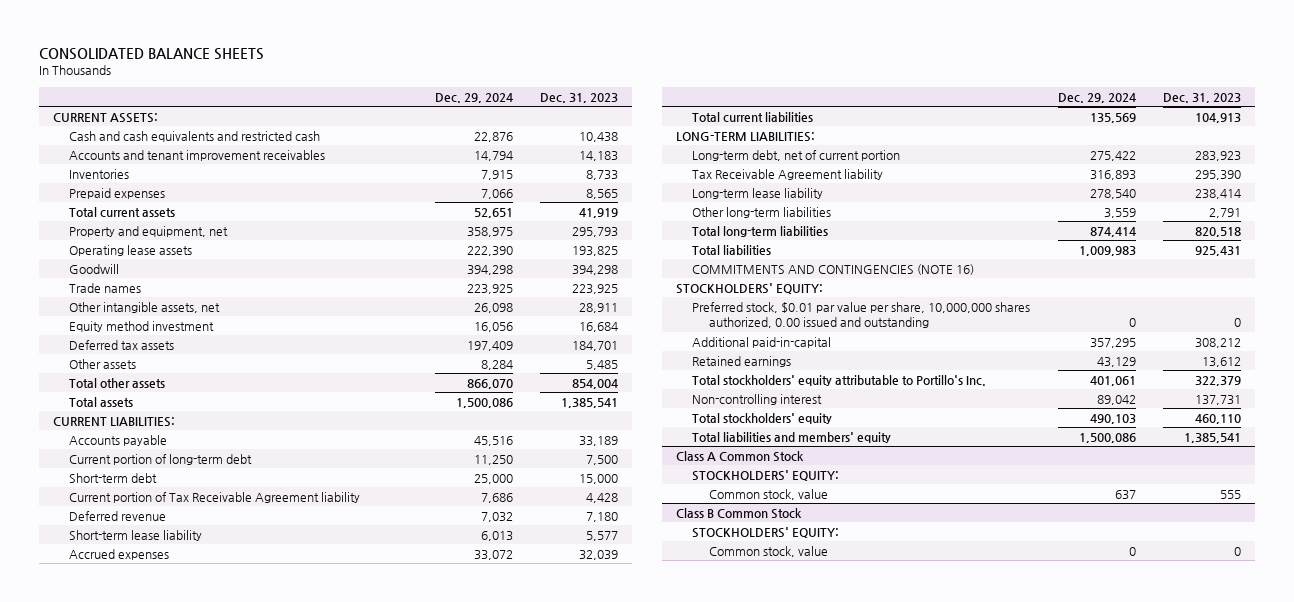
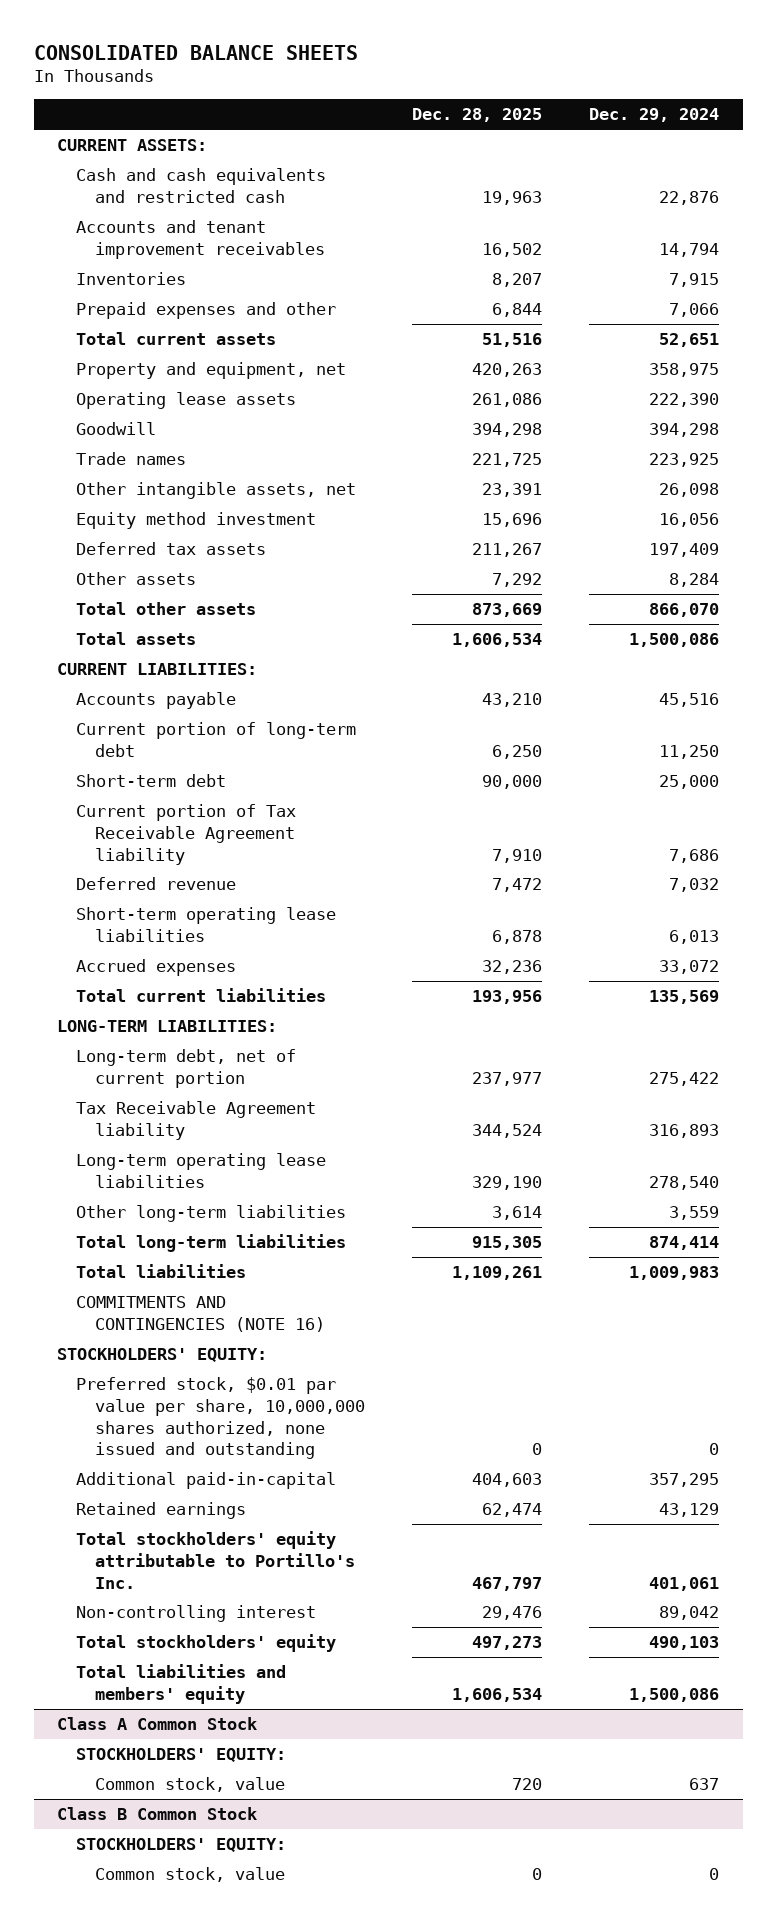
[540,92,619,103] Dec. 31, 2023 -> none
none -> [412,108,543,123] Dec. 28, 2025
[69,187,166,199] Prepaid expenses -> [76,302,337,320] Prepaid expenses and other
[69,529,203,541] Short-term lease liability -> [76,907,337,942] Short-term operating lease liabilities
[692,187,824,199] Long-term lease liability -> [76,1153,327,1188] Long-term operating lease liabilities
[692,301,1031,329] Preferred stock, $0.01 par value per share, 10,000,000 shares authorized, 0.00 issued and outstanding -> [76,1377,366,1460] Preferred stock, $0.01 par value per share, 10,000,000 shares authorized, none issued and outstanding

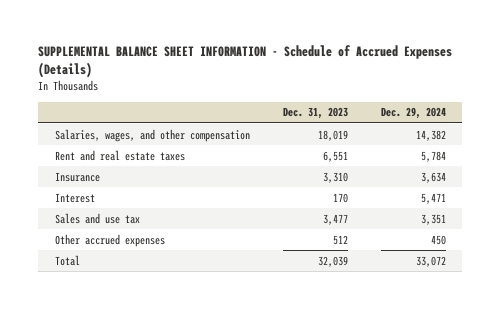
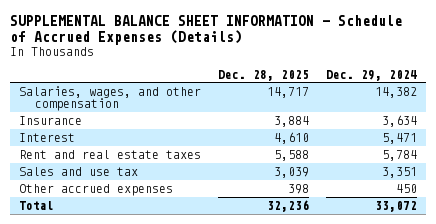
[282,107,348,120] Dec. 31, 2023 -> none
none -> [218,69,310,81] Dec. 28, 2025
[54,149,185,161] Rent and real estate taxes -> [18,149,201,159] Rent and real estate taxes

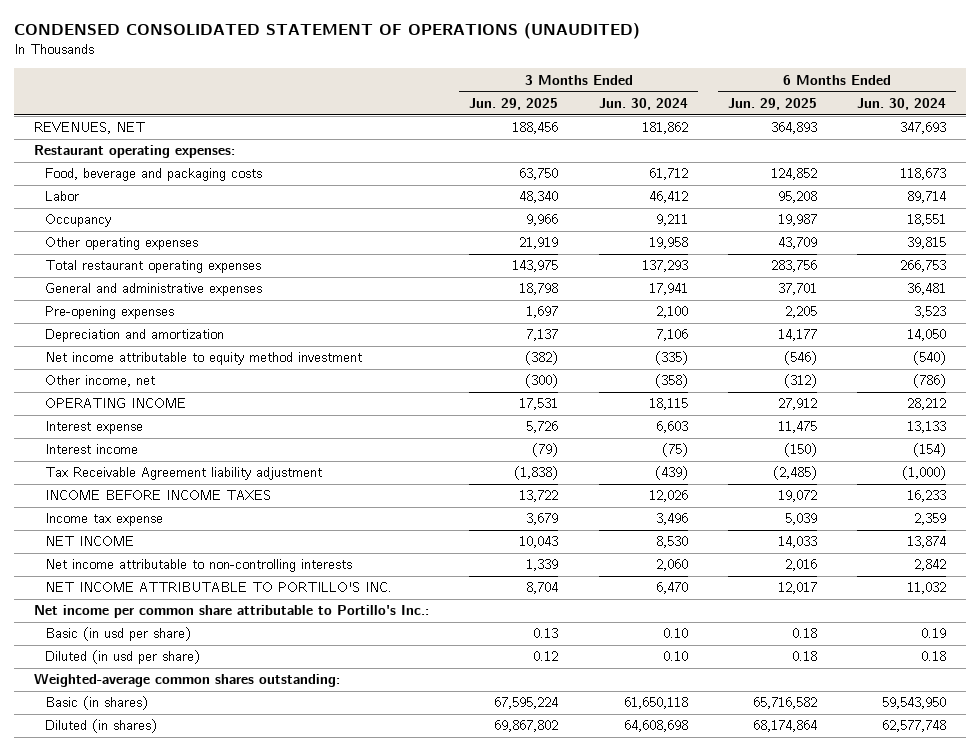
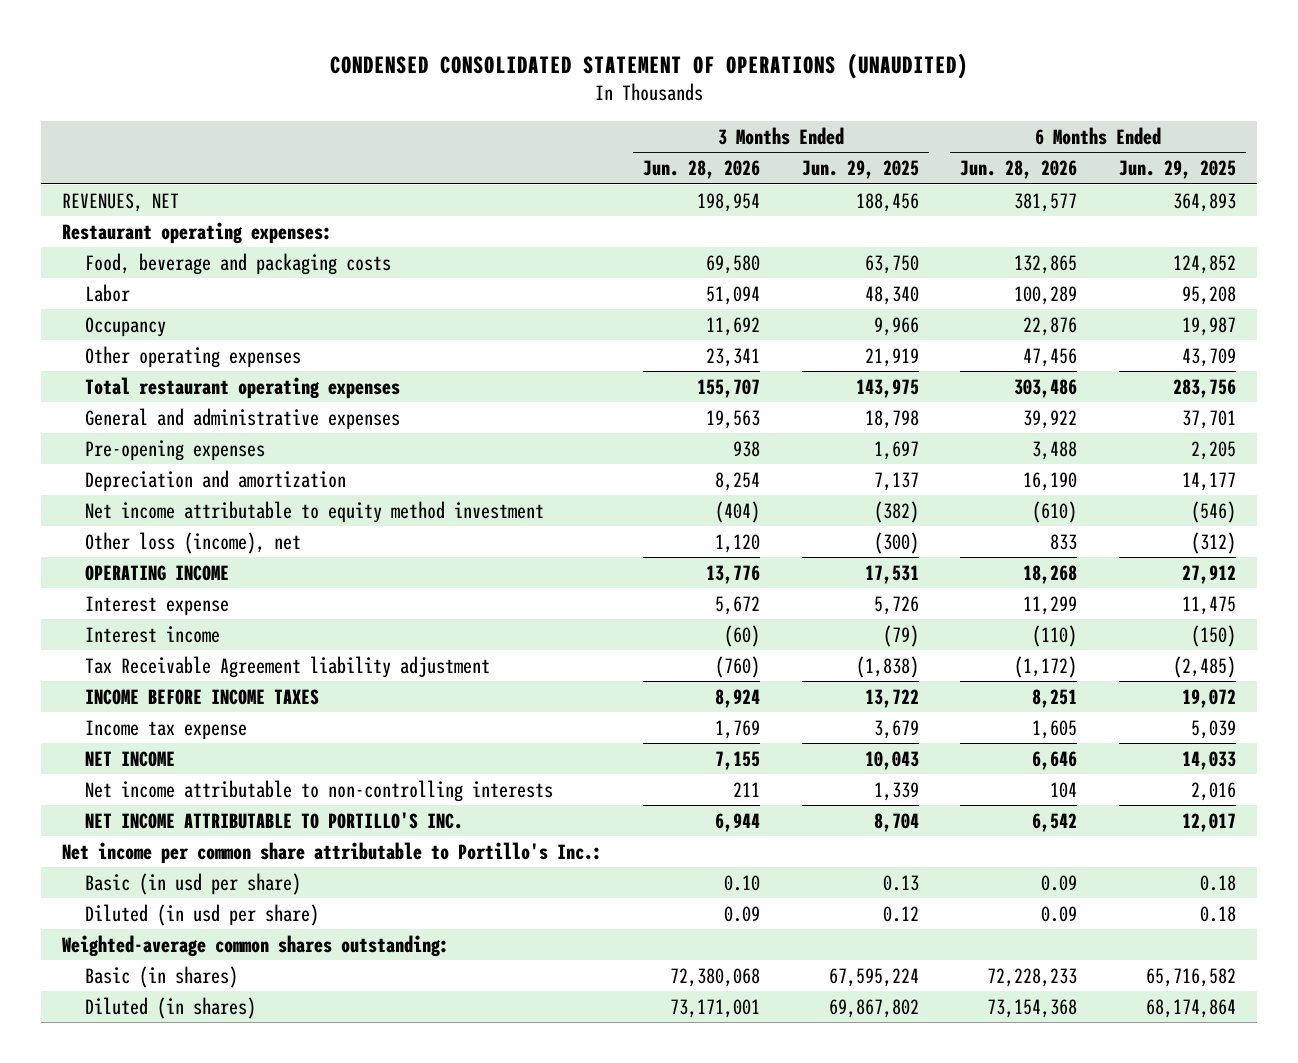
[598,97,688,110] Jun. 30, 2024 -> none
[857,97,947,110] Jun. 30, 2024 -> none
none -> [643,160,761,180] Jun. 28, 2026
none -> [960,160,1078,180] Jun. 28, 2026
[44,375,155,388] Other income, net -> [85,531,302,554] Other loss (income), net

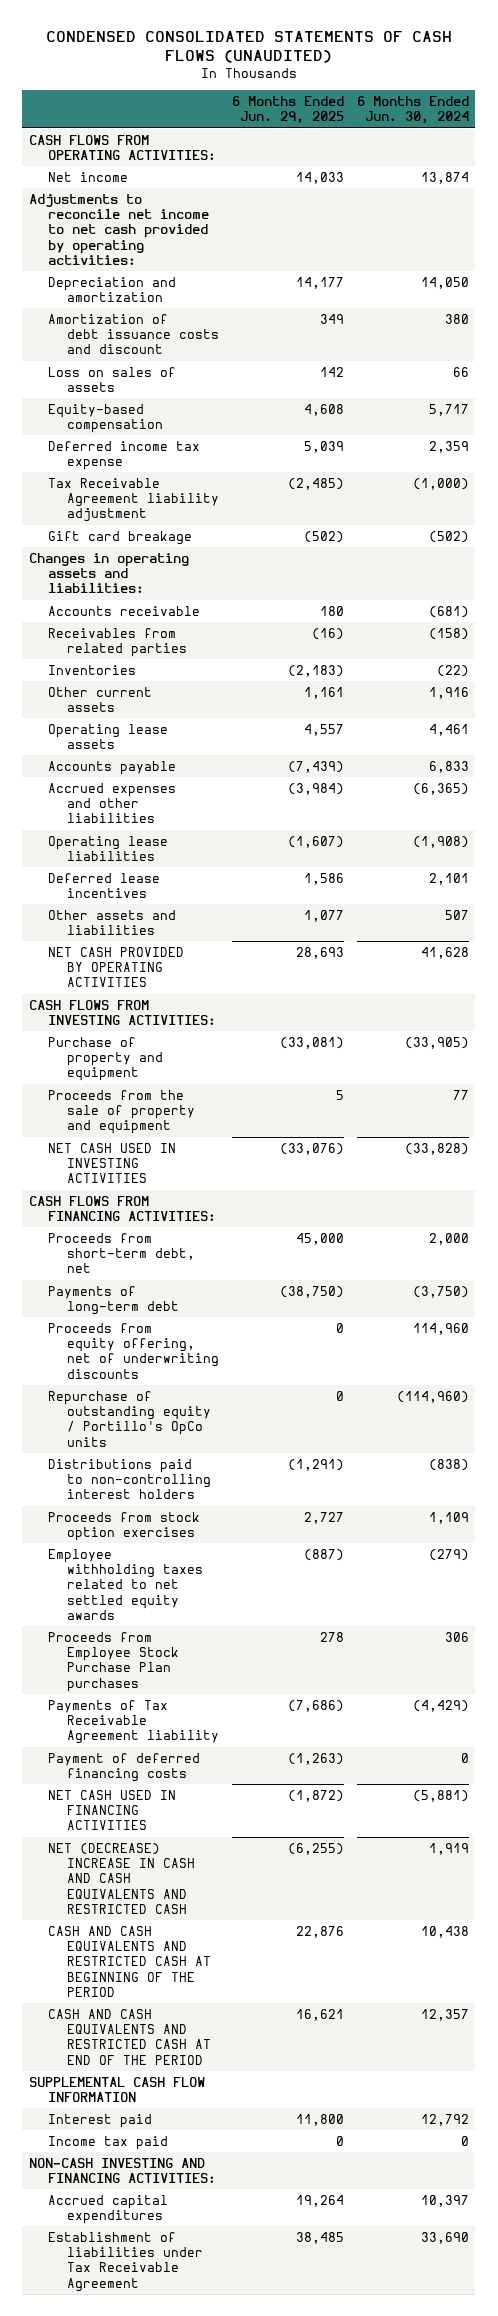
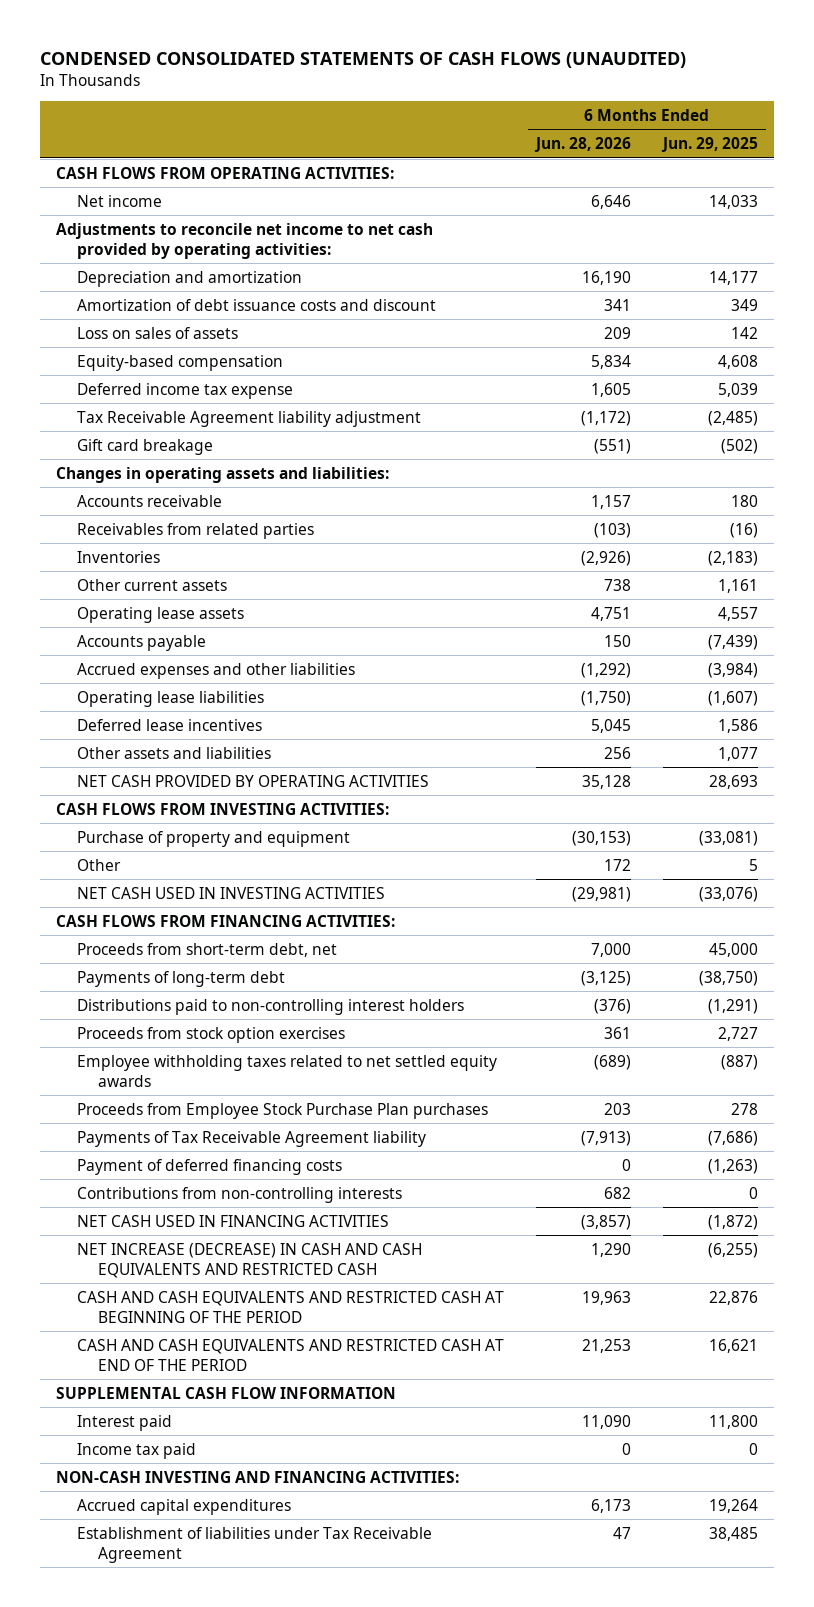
[356,96,469,125] 6 Months Ended Jun. 30, 2024 -> none
none -> [534,137,632,153] Jun. 28, 2026
[47,1089,196,1135] Proceeds from the sale of property and equipment -> none
none -> [77,858,122,871] Other
[47,1322,220,1379] Proceeds from equity offering, net of underwriting discounts -> none
[47,1390,212,1447] Repurchase of outstanding equity / Portillo's OpCo units -> none
none -> [77,1186,403,1203] Contributions from non-controlling interests
[47,1842,196,1914] NET (DECREASE) INCREASE IN CASH AND CASH EQUIVALENTS AND RESTRICTED CASH -> [77,1242,423,1278] NET INCREASE (DECREASE) IN CASH AND CASH EQUIVALENTS AND RESTRICTED CASH

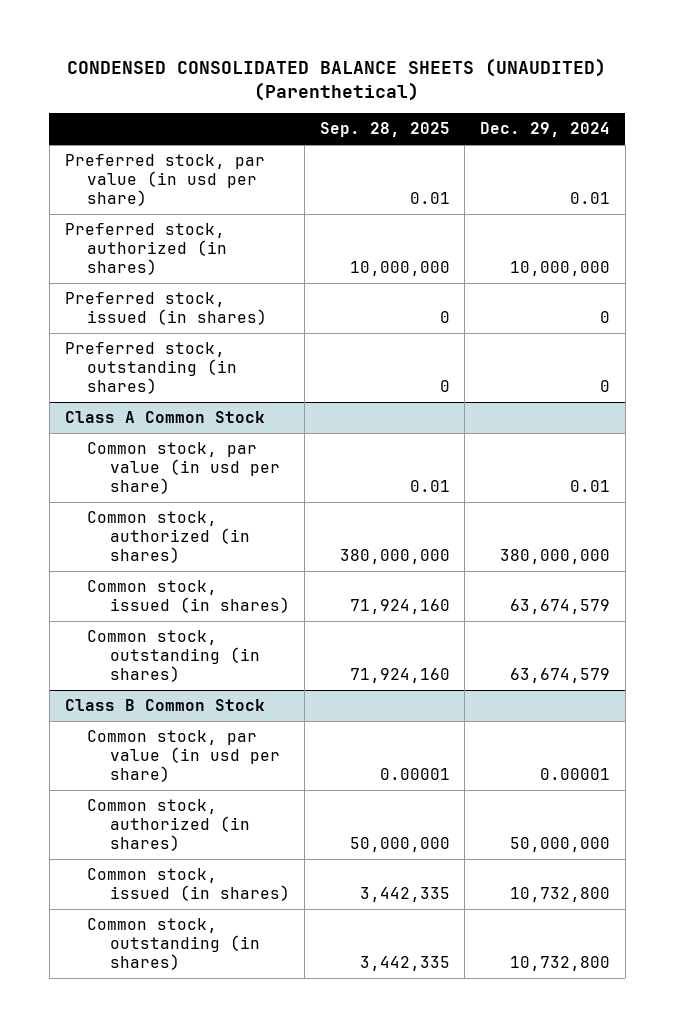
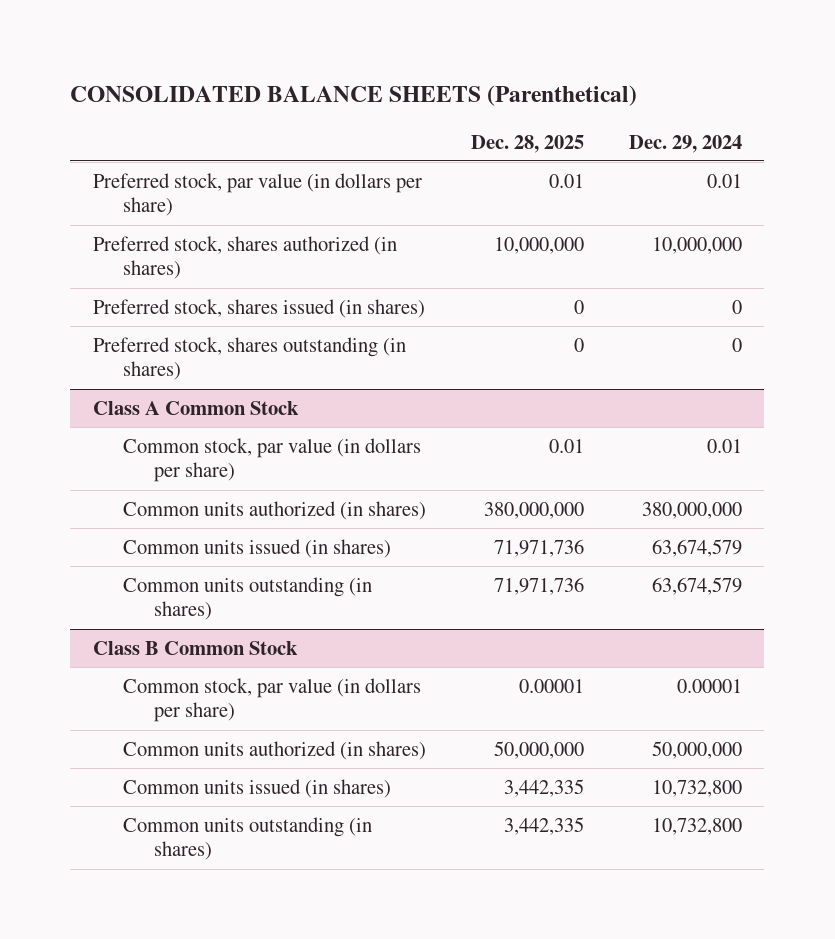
[67,57,607,101] CONDENSED CONSOLIDATED BALANCE SHEETS (UNAUDITED) (Parenthetical) -> [70,85,638,107] CONSOLIDATED BALANCE SHEETS (Parenthetical)
[319,122,450,138] Sep. 28, 2025 -> none
none -> [471,134,585,153] Dec. 28, 2025
[64,154,265,206] Preferred stock, par value (in usd per share) -> [92,172,422,217] Preferred stock, par value (in dollars per share)
[64,223,228,275] Preferred stock, authorized (in shares) -> [92,235,397,280] Preferred stock, shares authorized (in shares)
[64,292,268,326] Preferred stock, issued (in shares) -> [92,298,425,318] Preferred stock, shares issued (in shares)
[64,342,238,394] Preferred stock, outstanding (in shares) -> [92,336,406,381] Preferred stock, shares outstanding (in shares)
[87,442,280,494] Common stock, par value (in usd per share) -> [123,437,422,483] Common stock, par value (in dollars per share)
[87,511,250,563] Common stock, authorized (in shares) -> [123,500,427,520] Common units authorized (in shares)
[87,580,290,614] Common stock, issued (in shares) -> [123,538,392,558] Common units issued (in shares)
[87,630,260,682] Common stock, outstanding (in shares) -> [123,576,373,621] Common units outstanding (in shares)
[87,730,280,782] Common stock, par value (in usd per share) -> [123,677,422,723] Common stock, par value (in dollars per share)
[87,799,250,851] Common stock, authorized (in shares) -> [123,740,427,760] Common units authorized (in shares)
[87,868,290,902] Common stock, issued (in shares) -> [123,778,392,798] Common units issued (in shares)
[87,918,260,970] Common stock, outstanding (in shares) -> [123,816,373,861] Common units outstanding (in shares)

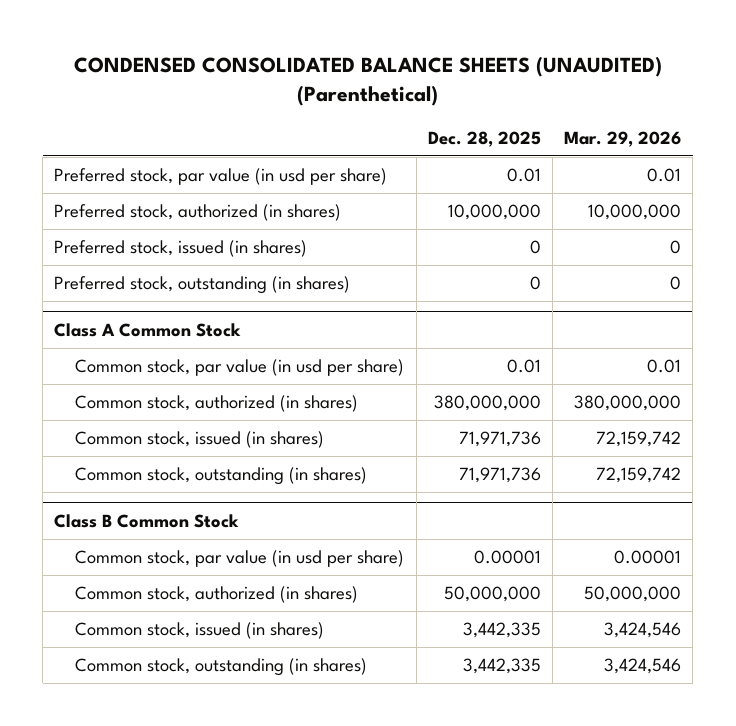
[70,85,638,107] CONSOLIDATED BALANCE SHEETS (Parenthetical) -> [73,55,662,106] CONDENSED CONSOLIDATED BALANCE SHEETS (UNAUDITED) (Parenthetical)
[628,134,742,153] Dec. 29, 2024 -> none
none -> [564,130,682,147] Mar. 29, 2026
[92,172,422,217] Preferred stock, par value (in dollars per share) -> [54,168,388,186] Preferred stock, par value (in usd per share)
[92,235,397,280] Preferred stock, shares authorized (in shares) -> [54,204,342,222] Preferred stock, authorized (in shares)
[92,298,425,318] Preferred stock, shares issued (in shares) -> [54,240,308,258] Preferred stock, issued (in shares)
[92,336,406,381] Preferred stock, shares outstanding (in shares) -> [54,276,351,295] Preferred stock, outstanding (in shares)
[123,437,422,483] Common stock, par value (in dollars per share) -> [75,359,405,377] Common stock, par value (in usd per share)
[123,500,427,520] Common units authorized (in shares) -> [75,395,359,413] Common stock, authorized (in shares)
[123,538,392,558] Common units issued (in shares) -> [75,431,325,449] Common stock, issued (in shares)
[123,576,373,621] Common units outstanding (in shares) -> [75,467,368,486] Common stock, outstanding (in shares)
[123,677,422,723] Common stock, par value (in dollars per share) -> [75,550,405,568] Common stock, par value (in usd per share)
[123,740,427,760] Common units authorized (in shares) -> [75,586,359,604] Common stock, authorized (in shares)
[123,778,392,798] Common units issued (in shares) -> [75,622,325,640] Common stock, issued (in shares)
[123,816,373,861] Common units outstanding (in shares) -> [75,658,368,677] Common stock, outstanding (in shares)

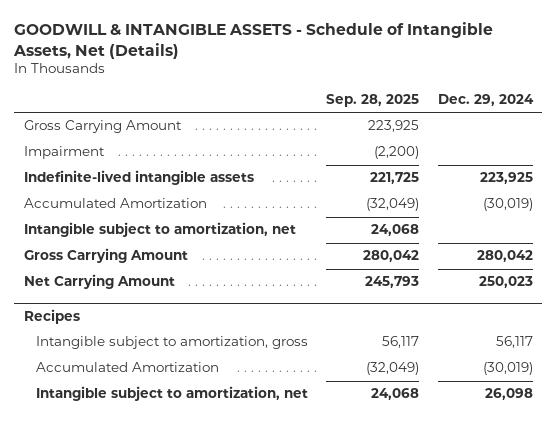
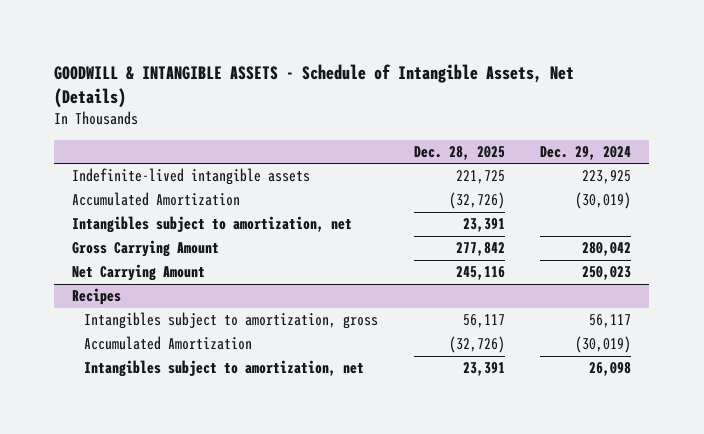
[326,94,420,108] Sep. 28, 2025 -> none
none -> [413,145,505,160] Dec. 28, 2025
[23,120,182,134] Gross Carrying Amount -> none
[23,146,105,160] Impairment -> none
[23,222,296,238] Intangible subject to amortization, net -> [72,216,353,234] Intangibles subject to amortization, net
[35,336,308,350] Intangible subject to amortization, gross -> [83,312,378,330] Intangibles subject to amortization, gross
[35,386,308,402] Intangible subject to amortization, net -> [83,360,364,378] Intangibles subject to amortization, net

